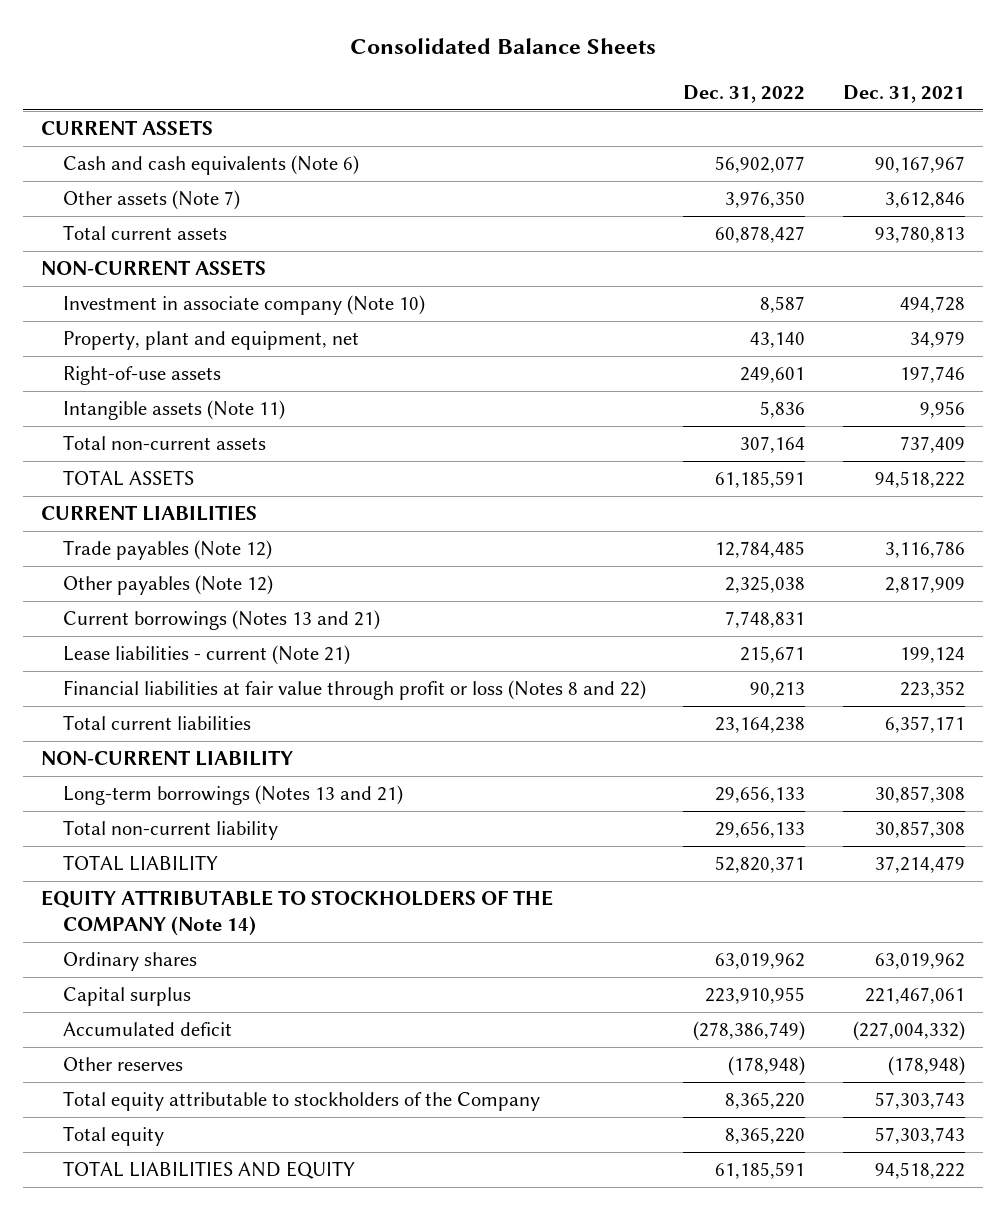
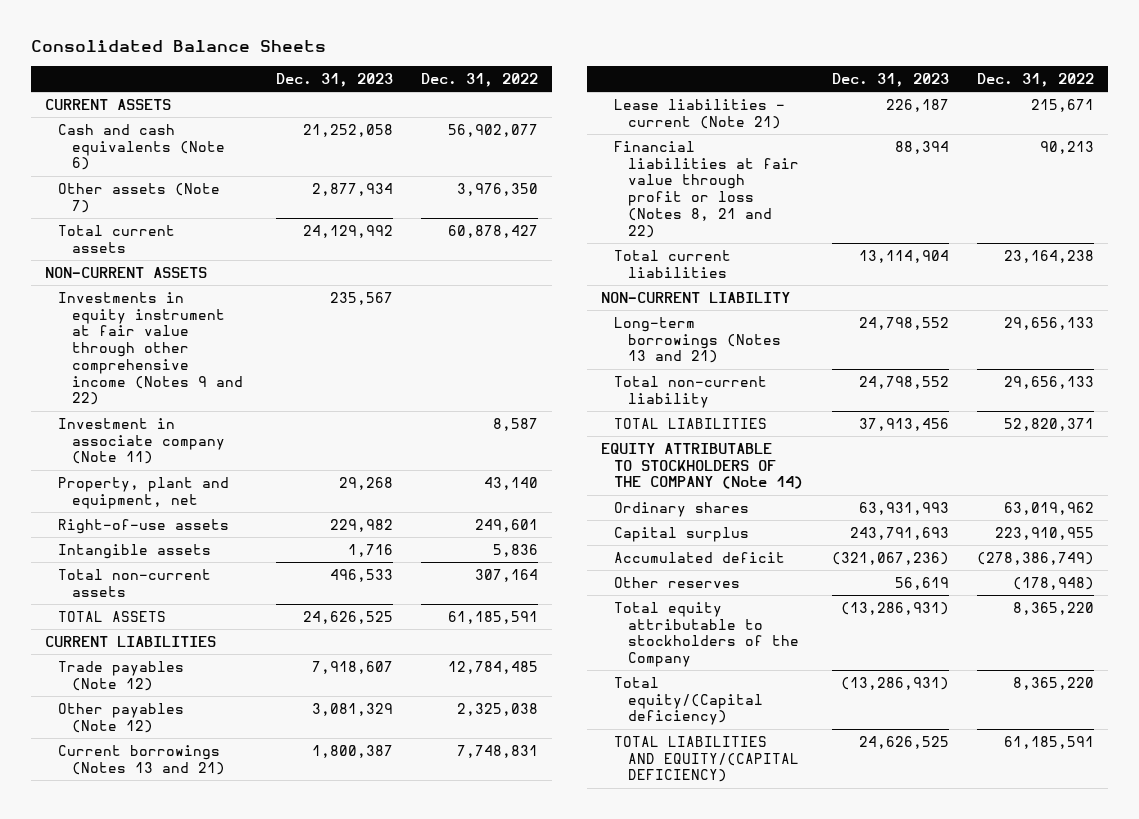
[842,84,965,103] Dec. 31, 2021 -> none
none -> [275,72,393,87] Dec. 31, 2023
none -> [58,291,243,406] Investments in equity instrument at fair value through other comprehensive income (Notes 9 and 22)
[62,295,425,316] Investment in associate company (Note 10) -> [58,417,225,465] Investment in associate company (Note 11)
[62,400,285,421] Intangible assets (Note 11) -> [58,543,212,559] Intangible assets
[62,680,646,701] Financial liabilities at fair value through profit or loss (Notes 8 and 22) -> [614,140,799,238] Financial liabilities at fair value through profit or loss (Notes 8, 21 and 22)
[62,855,218,872] TOTAL LIABILITY -> [614,417,768,429] TOTAL LIABILITIES
[62,1126,164,1147] Total equity -> [614,676,763,726] Total equity/(Capital deficiency)
[62,1161,355,1180] TOTAL LIABILITIES AND EQUITY -> [614,735,799,783] TOTAL LIABILITIES AND EQUITY/(CAPITAL DEFICIENCY)

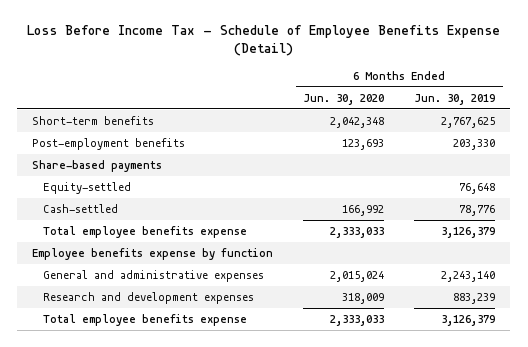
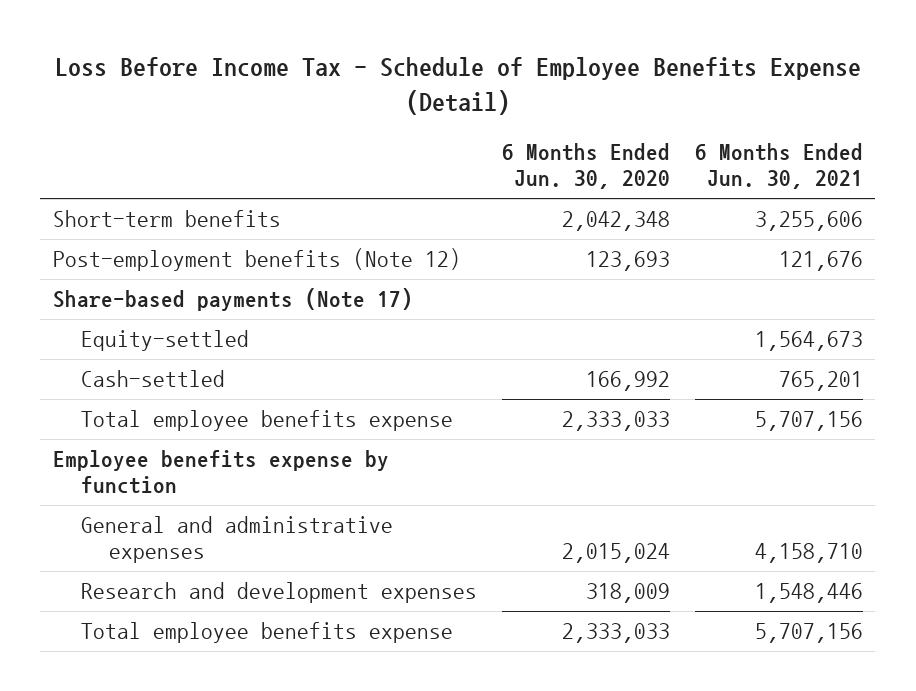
[414,93,496,105] Jun. 30, 2019 -> none
none -> [694,143,863,190] 6 Months Ended Jun. 30, 2021
[32,137,186,150] Post-employment benefits -> [52,248,461,272] Post-employment benefits (Note 12)
[32,159,163,172] Share-based payments -> [52,288,413,312] Share-based payments (Note 17)

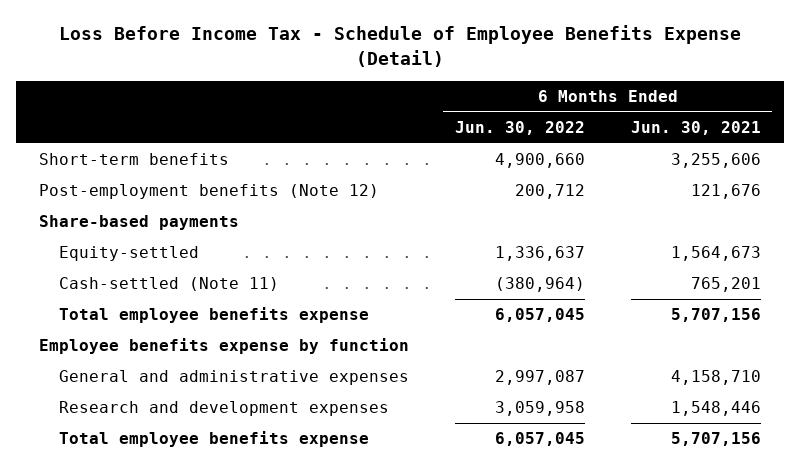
[501,143,670,190] 6 Months Ended Jun. 30, 2020 -> none
none -> [454,120,585,135] Jun. 30, 2022
[52,288,413,312] Share-based payments (Note 17) -> [38,215,239,231] Share-based payments
[81,370,226,388] Cash-settled -> [58,277,279,292] Cash-settled (Note 11)

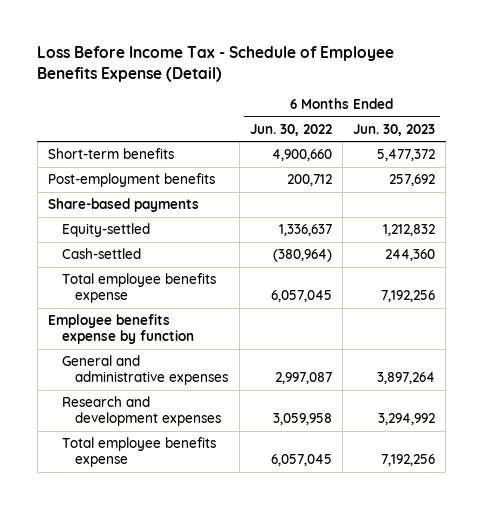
[630,120,761,135] Jun. 30, 2021 -> none
none -> [353,123,436,136] Jun. 30, 2023
[38,184,379,200] Post-employment benefits (Note 12) -> [48,173,216,188] Post-employment benefits
[58,277,279,292] Cash-settled (Note 11) -> [61,248,141,260] Cash-settled

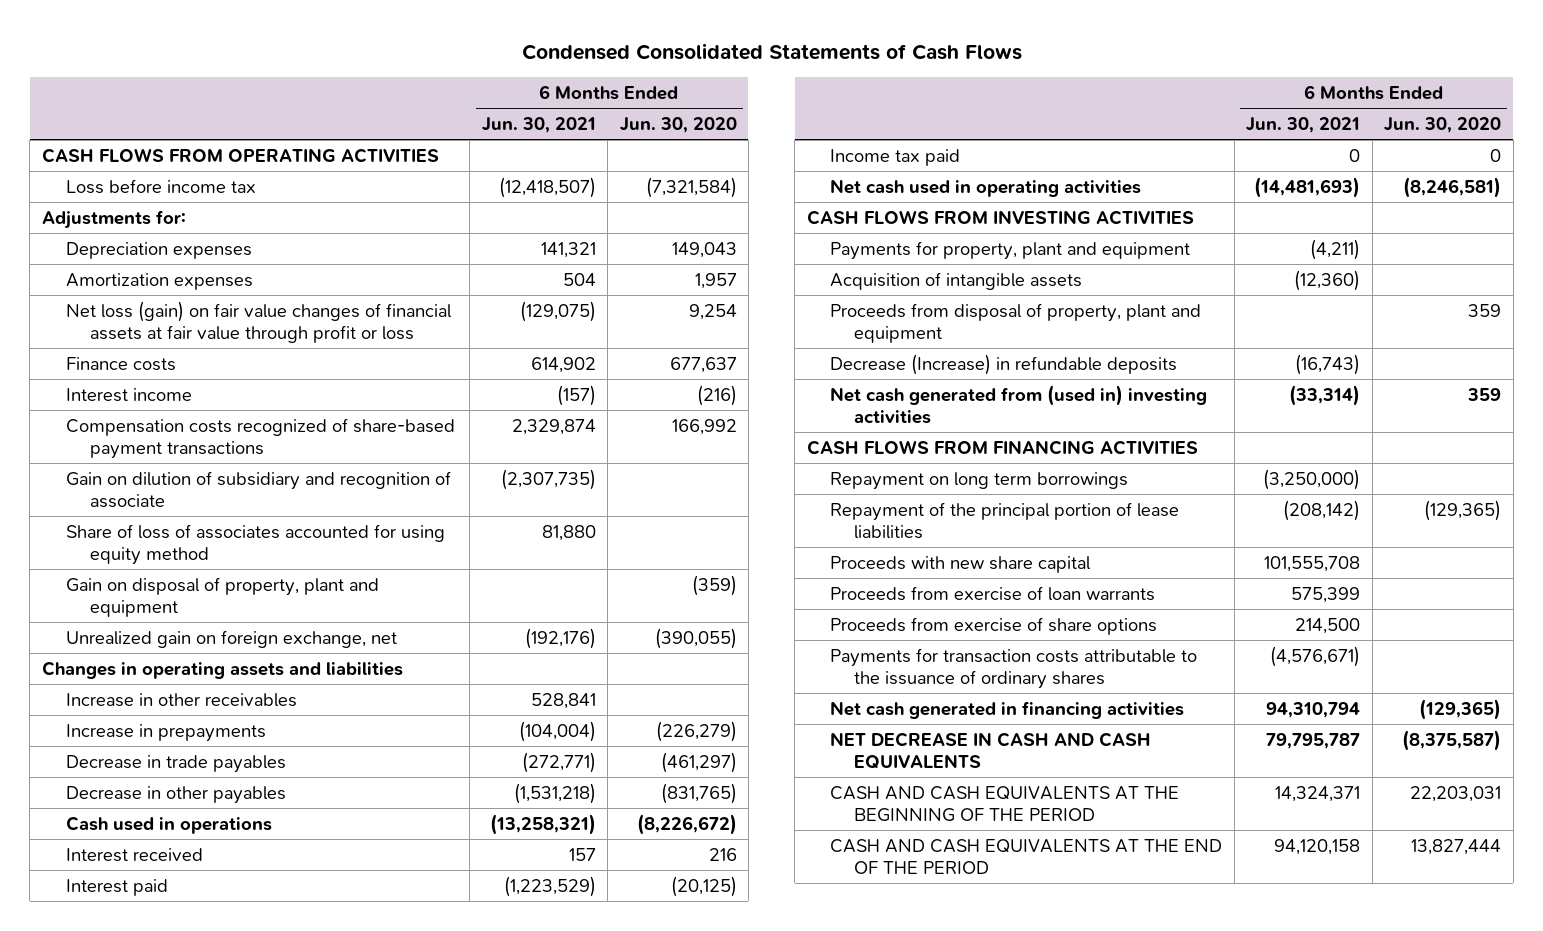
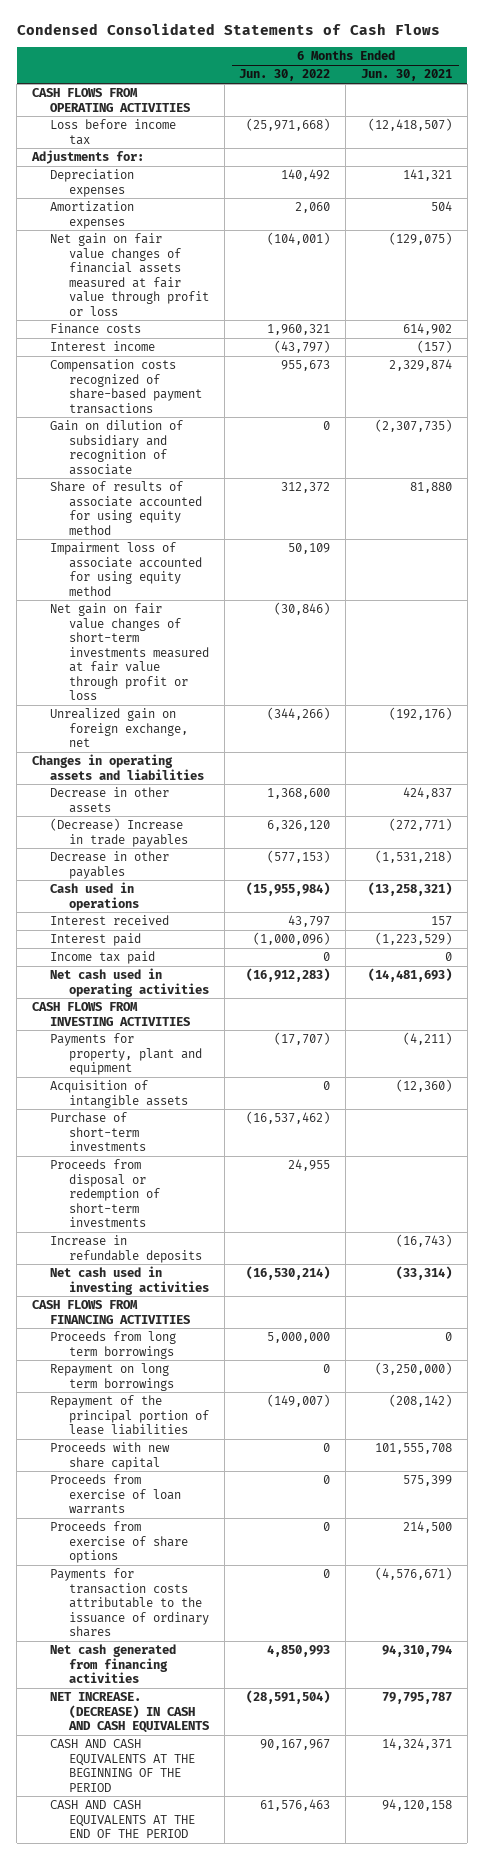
[619,116,737,133] Jun. 30, 2020 -> none
none -> [239,69,331,82] Jun. 30, 2022
[65,300,451,344] Net loss (gain) on fair value changes of financial assets at fair value through profit or loss -> [50,233,209,316] Net gain on fair value changes of financial assets measured at fair value through profit or loss
[65,576,379,618] Gain on disposal of property, plant and equipment -> none
[65,523,445,566] Share of loss of associates accounted for using equity method -> [50,481,202,535] Share of results of associate accounted for using equity method
none -> [50,542,202,596] Impairment loss of associate accounted for using equity method
none -> [50,603,209,701] Net gain on fair value changes of short-term investments measured at fair value through profit or loss
[65,692,297,707] Increase in other receivables -> none
[65,723,266,742] Increase in prepayments -> none
none -> [50,787,170,813] Decrease in other assets
[65,754,286,773] Decrease in trade payables -> [50,818,188,847] (Decrease) Increase in trade payables
[830,302,1202,344] Proceeds from disposal of property, plant and equipment -> none
none -> [50,1112,146,1152] Purchase of short-term investments
none -> [50,1159,160,1228] Proceeds from disposal or redemption of short-term investments
[830,353,1178,375] Decrease (Increase) in refundable deposits -> [50,1235,202,1263] Increase in refundable deposits
[830,384,1208,425] Net cash generated from (used in) investing activities -> [50,1266,209,1295] Net cash used in investing activities
none -> [50,1331,177,1359] Proceeds from long term borrowings
[830,700,1185,719] Net cash generated in financing activities -> [50,1644,177,1684] Net cash generated from financing activities
[830,731,1152,770] NET DECREASE IN CASH AND CASH EQUIVALENTS -> [50,1692,209,1734] NET INCREASE. (DECREASE) IN CASH AND CASH EQUIVALENTS

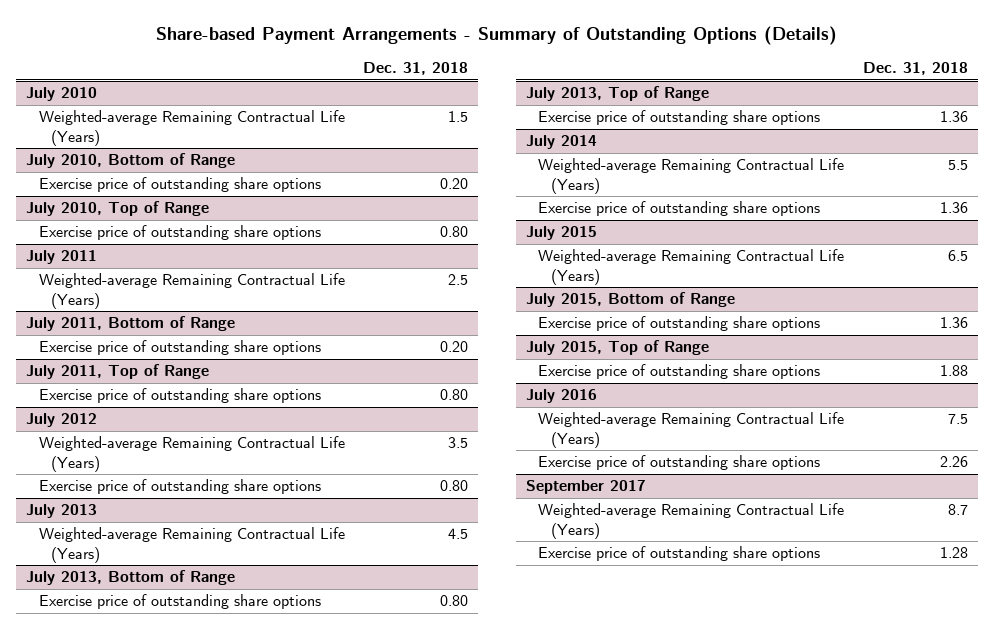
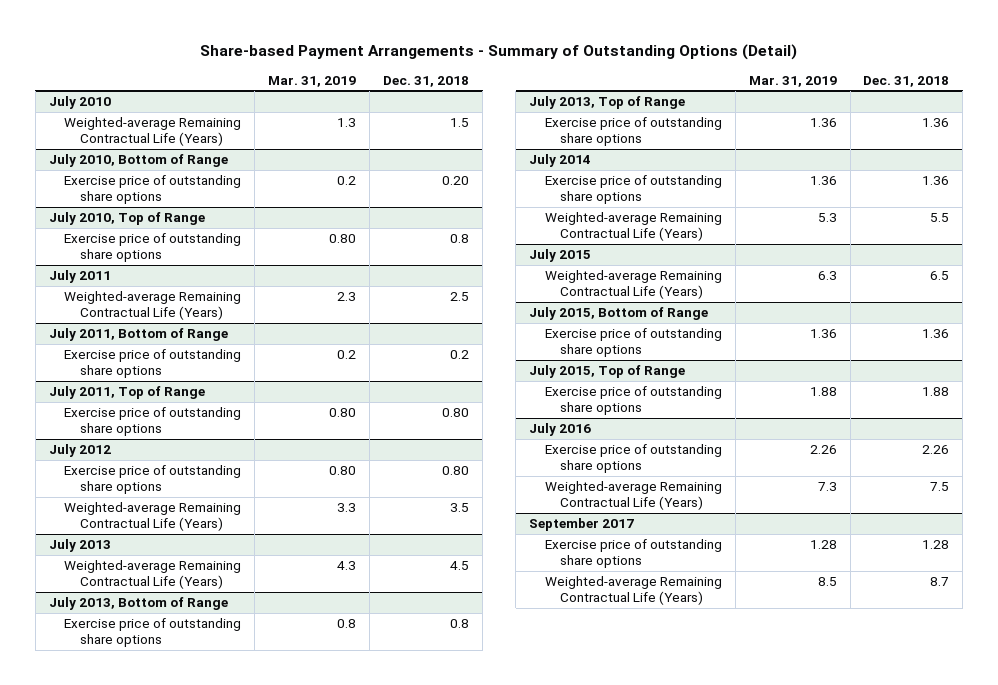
[156,26,838,46] Share-based Payment Arrangements - Summary of Outstanding Options (Details) -> [200,44,798,61] Share-based Payment Arrangements - Summary of Outstanding Options (Detail)
none -> [268,75,357,87] Mar. 31, 2019
[440,226,469,238] 0.80 -> [450,234,470,244] 0.8
[440,341,469,353] 0.20 -> [450,350,470,360] 0.2
[38,436,345,472] Weighted-average Remaining Contractual Life (Years) -> [64,502,242,531] Weighted-average Remaining Contractual Life (Years)
[440,595,469,607] 0.80 -> [450,619,470,629] 0.8
[538,158,845,194] Weighted-average Remaining Contractual Life (Years) -> [544,212,722,241] Weighted-average Remaining Contractual Life (Years)
[538,412,845,448] Weighted-average Remaining Contractual Life (Years) -> [544,481,722,510] Weighted-average Remaining Contractual Life (Years)
[538,503,845,539] Weighted-average Remaining Contractual Life (Years) -> [544,576,722,605] Weighted-average Remaining Contractual Life (Years)

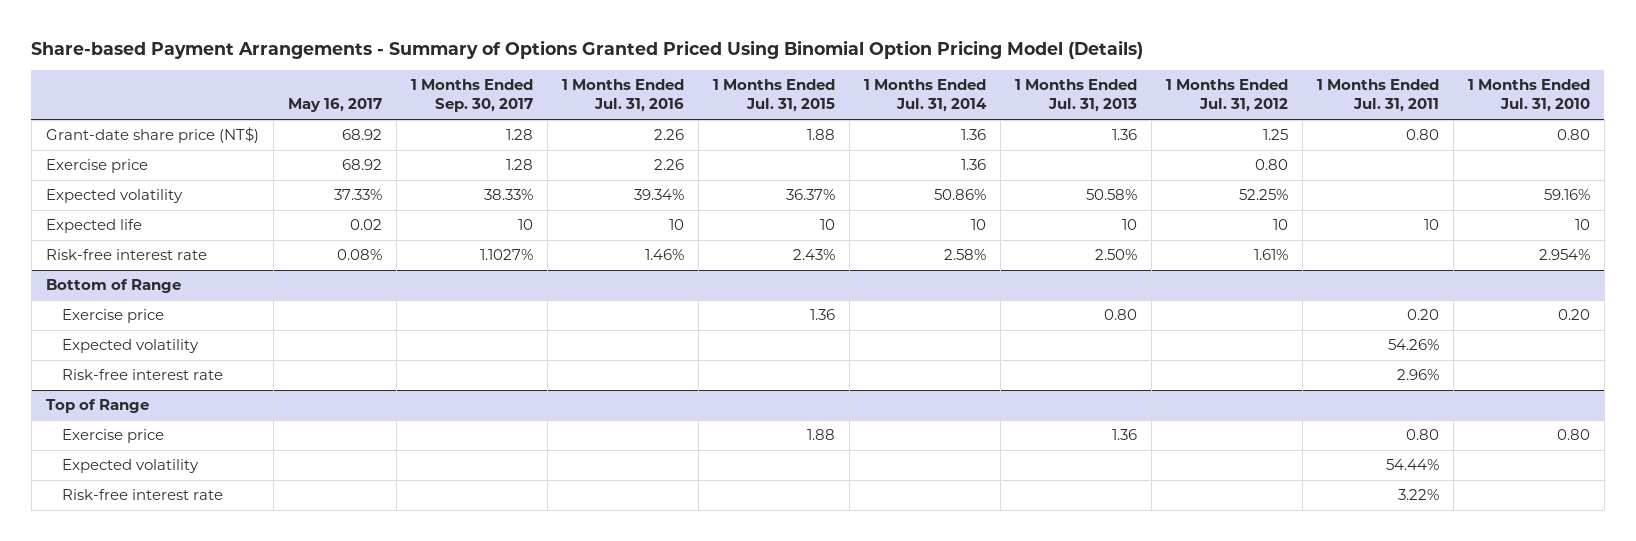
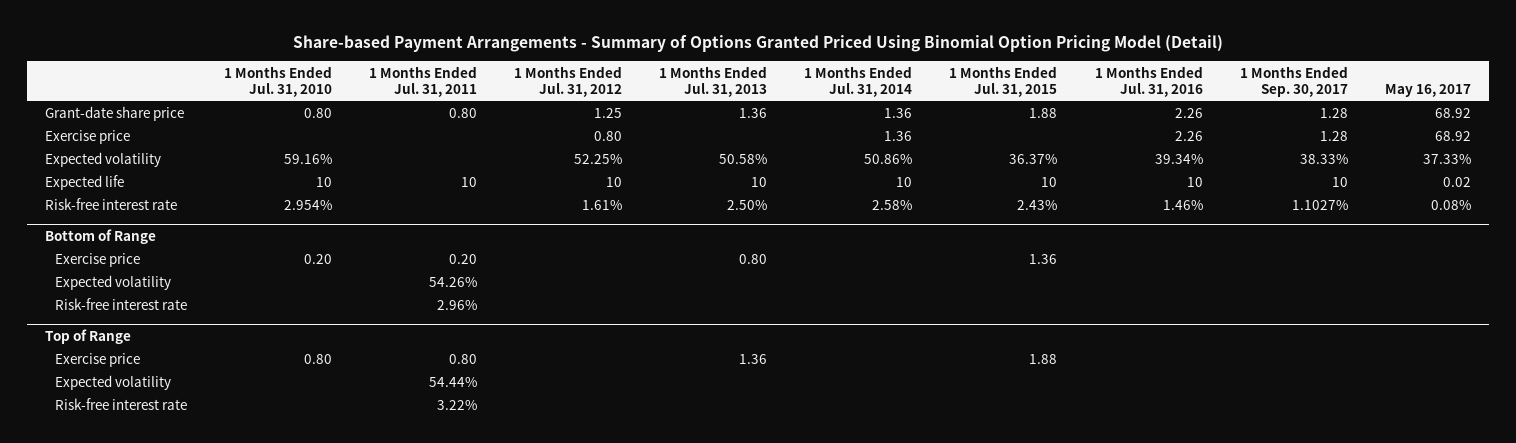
[31,39,1144,59] Share-based Payment Arrangements - Summary of Options Granted Priced Using Binomial Option Pricing Model (Details) -> [293,34,1224,52] Share-based Payment Arrangements - Summary of Options Granted Priced Using Binomial Option Pricing Model (Detail)
[45,127,259,144] Grant-date share price (NT$) -> [45,105,185,121] Grant-date share price

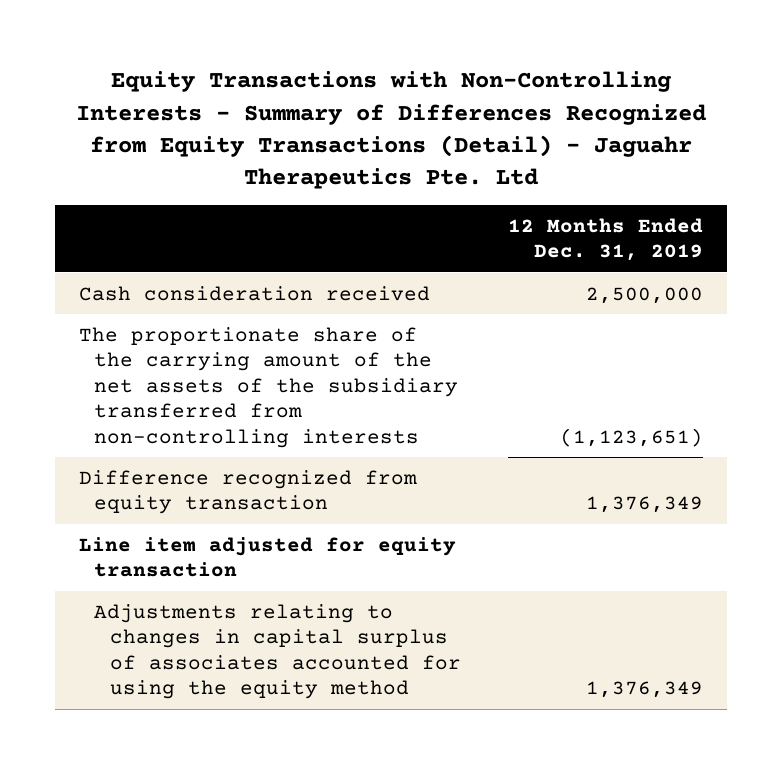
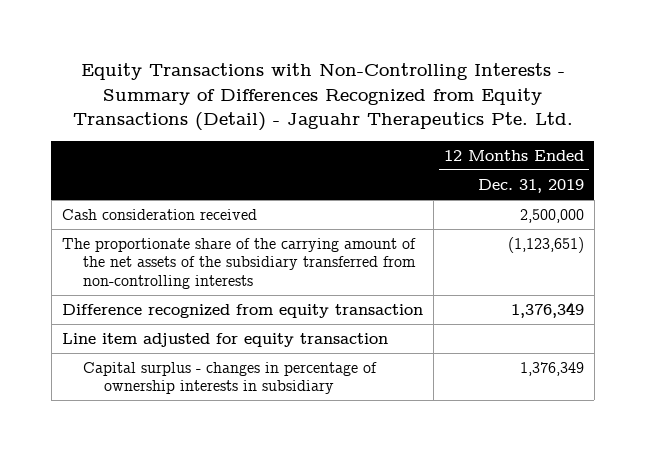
[76,71,707,190] Equity Transactions with Non-Controlling Interests - Summary of Differences Recognized from Equity Transactions (Detail) - Jaguahr Therapeutics Pte. Ltd -> [72,62,573,132] Equity Transactions with Non-Controlling Interests - Summary of Differences Recognized from Equity Transactions (Detail) - Jaguahr Therapeutics Pte. Ltd.
[94,603,462,700] Adjustments relating to changes in capital surplus of associates accounted for using the equity method -> [82,361,377,395] Capital surplus - changes in percentage of ownership interests in subsidiary

